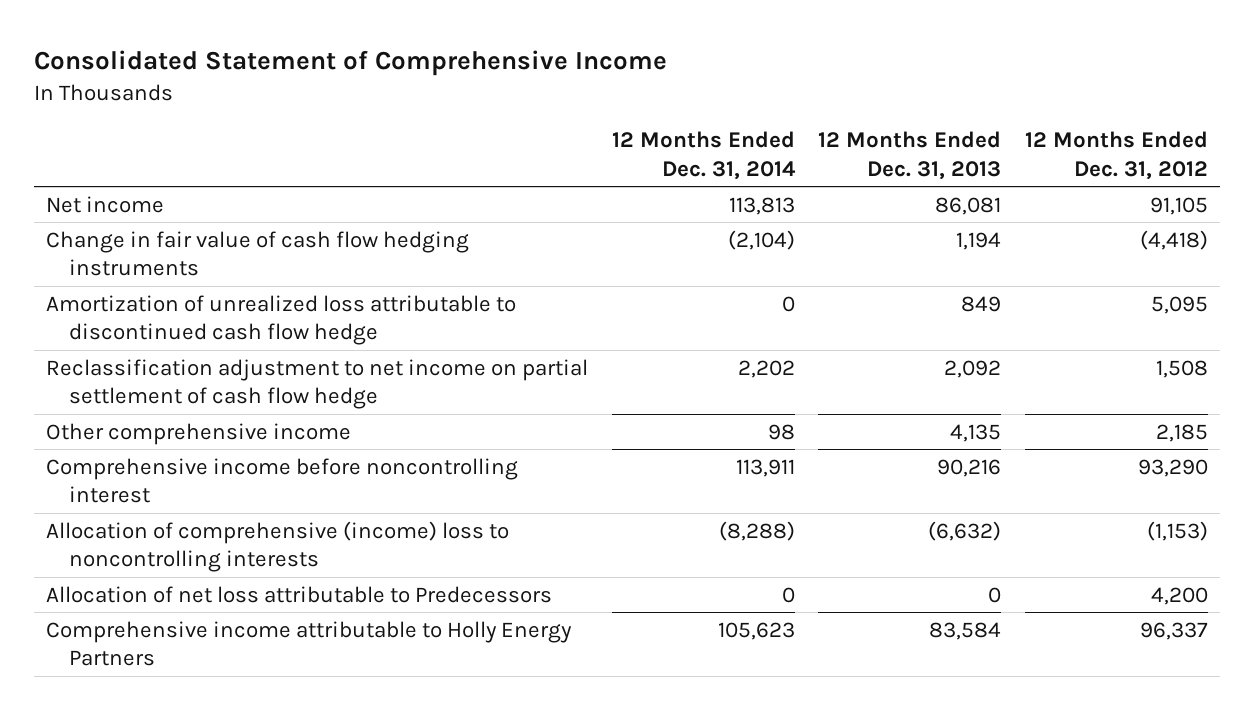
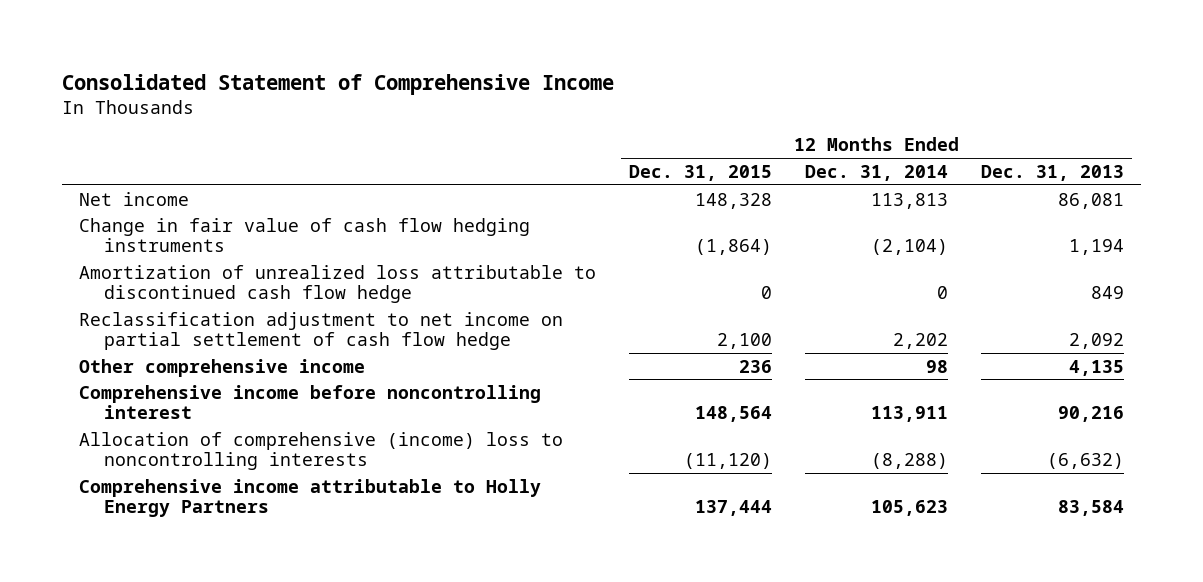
[1024,130,1208,180] 12 Months Ended Dec. 31, 2012 -> none
none -> [628,164,772,181] Dec. 31, 2015
[45,585,552,603] Allocation of net loss attributable to Predecessors -> none

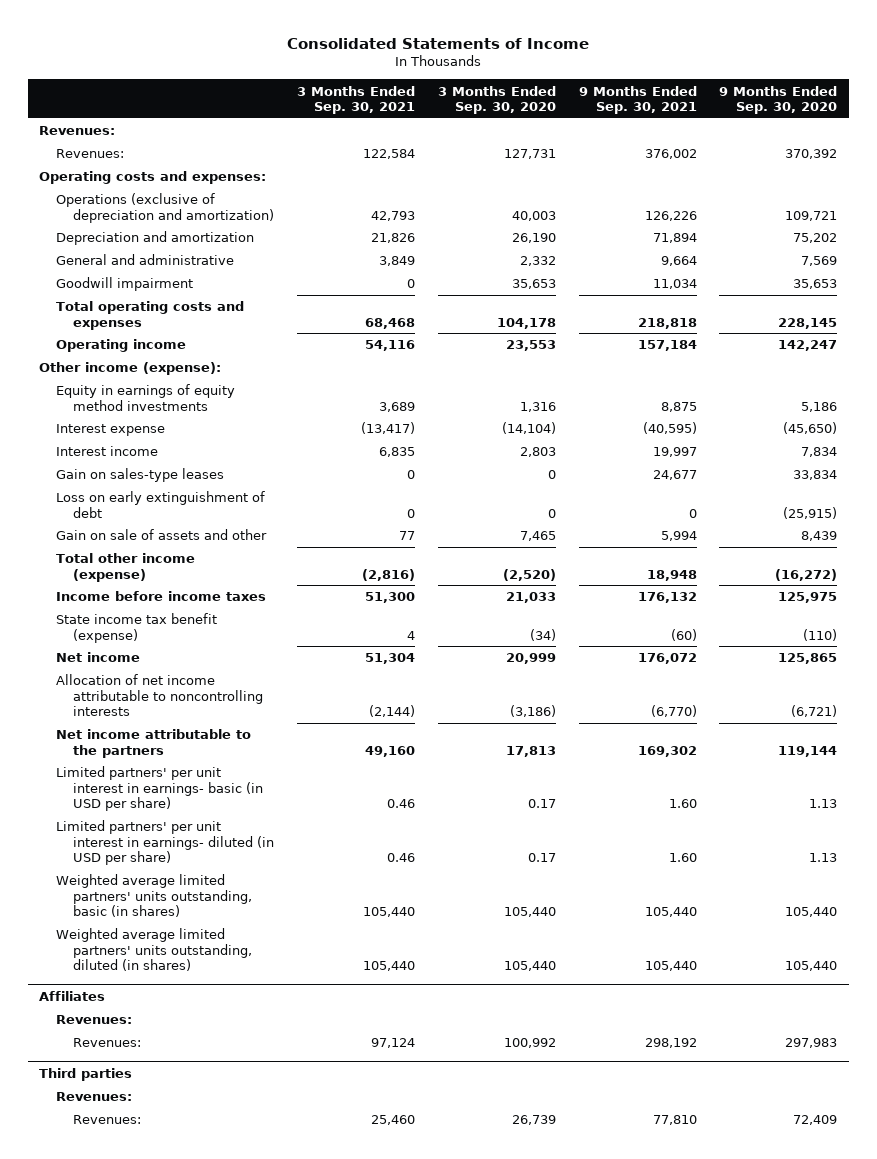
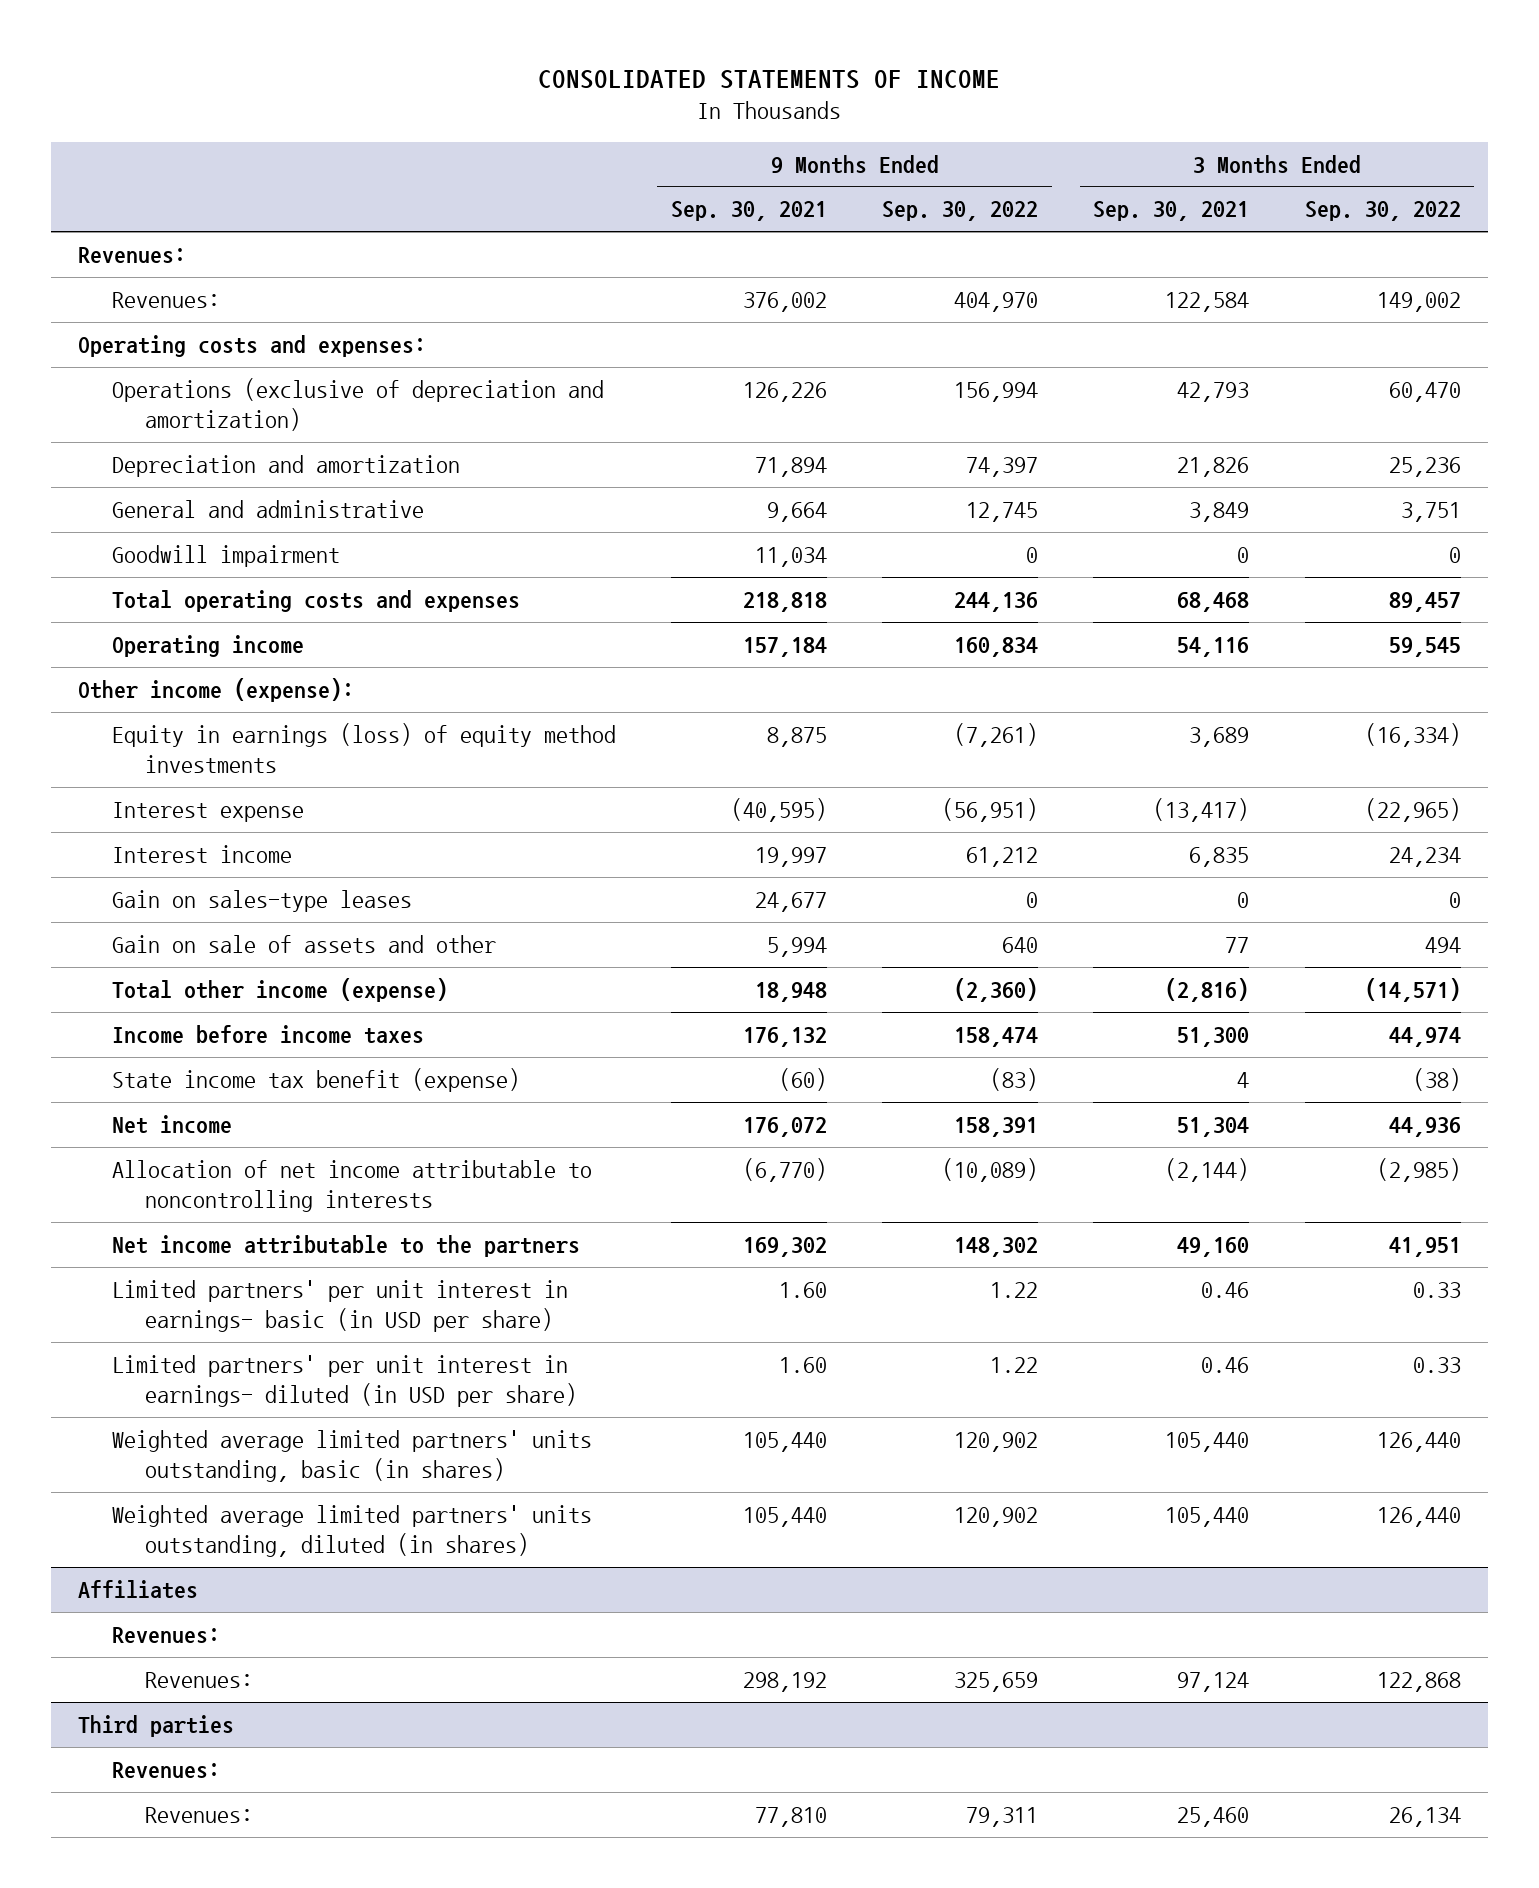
[287,37,590,49] Consolidated Statements of Income -> [538,69,1001,89] CONSOLIDATED STATEMENTS OF INCOME
[437,85,556,114] 3 Months Ended Sep. 30, 2020 -> none
[719,85,838,114] 9 Months Ended Sep. 30, 2020 -> none
none -> [882,201,1039,222] Sep. 30, 2022
none -> [1304,201,1461,222] Sep. 30, 2022
[56,384,236,411] Equity in earnings of equity method investments -> [111,722,616,773] Equity in earnings (loss) of equity method investments
[56,491,266,518] Loss on early extinguishment of debt -> none

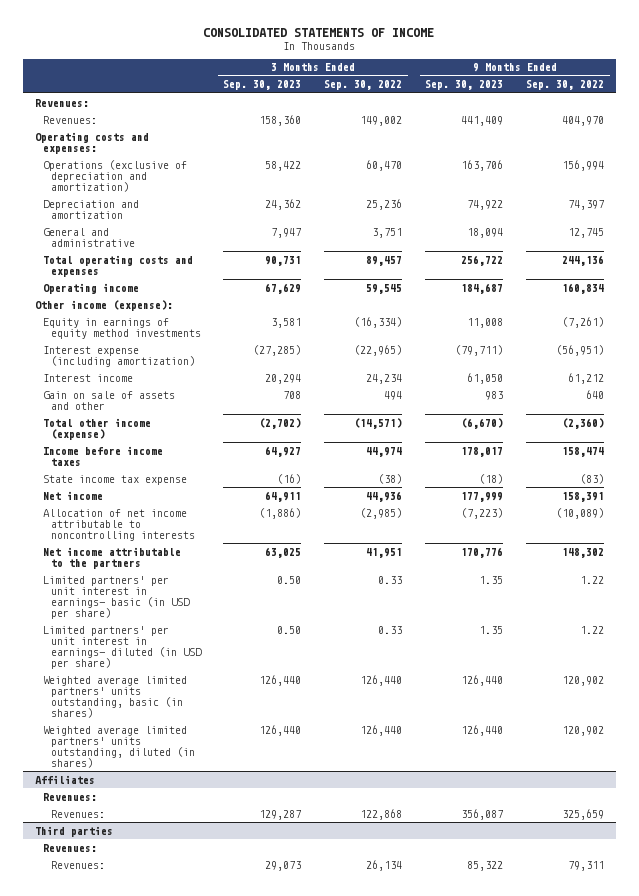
[671,201,828,222] Sep. 30, 2021 -> none
[1093,201,1250,222] Sep. 30, 2021 -> none
none -> [223,80,302,91] Sep. 30, 2023
none -> [425,80,504,91] Sep. 30, 2023
[111,544,340,567] Goodwill impairment -> none
[111,722,616,773] Equity in earnings (loss) of equity method investments -> [42,317,201,339] Equity in earnings of equity method investments
[111,801,304,822] Interest expense -> [42,345,195,367] Interest expense (including amortization)
[111,889,412,912] Gain on sales-type leases -> none
[111,1067,520,1092] State income tax benefit (expense) -> [42,474,187,485] State income tax expense

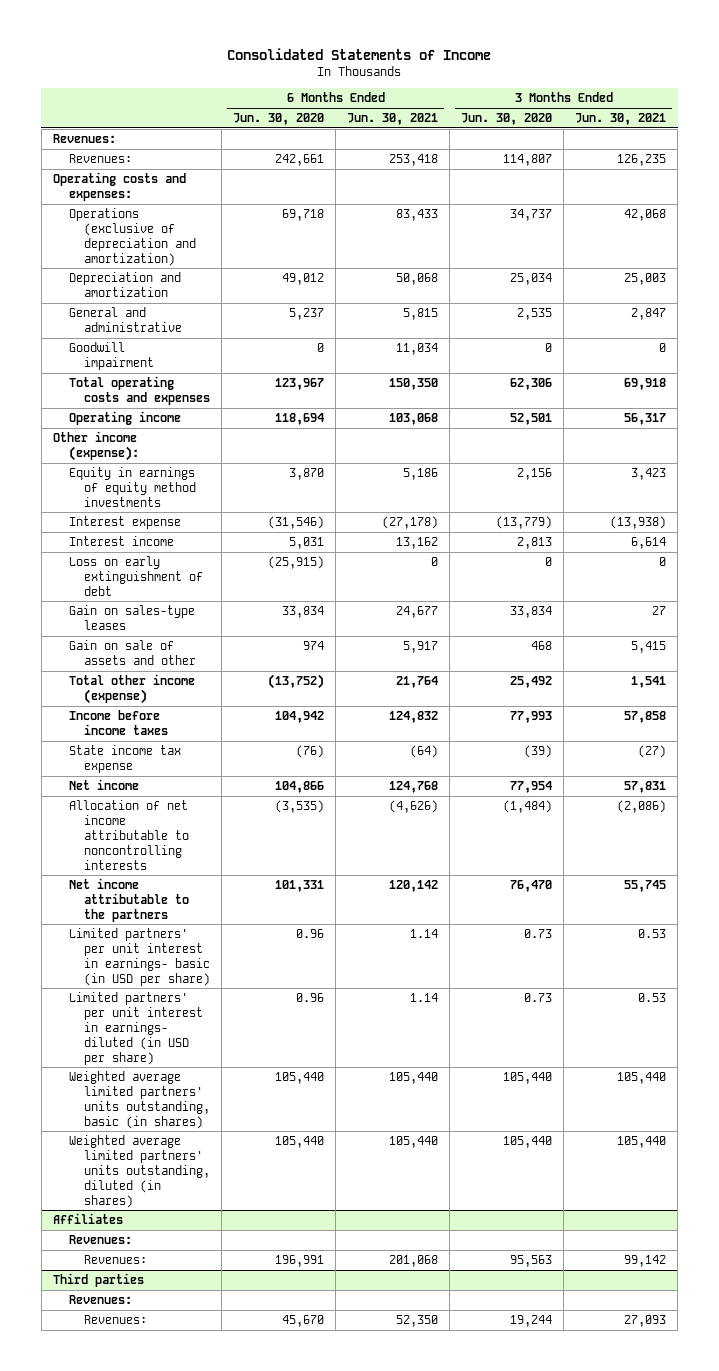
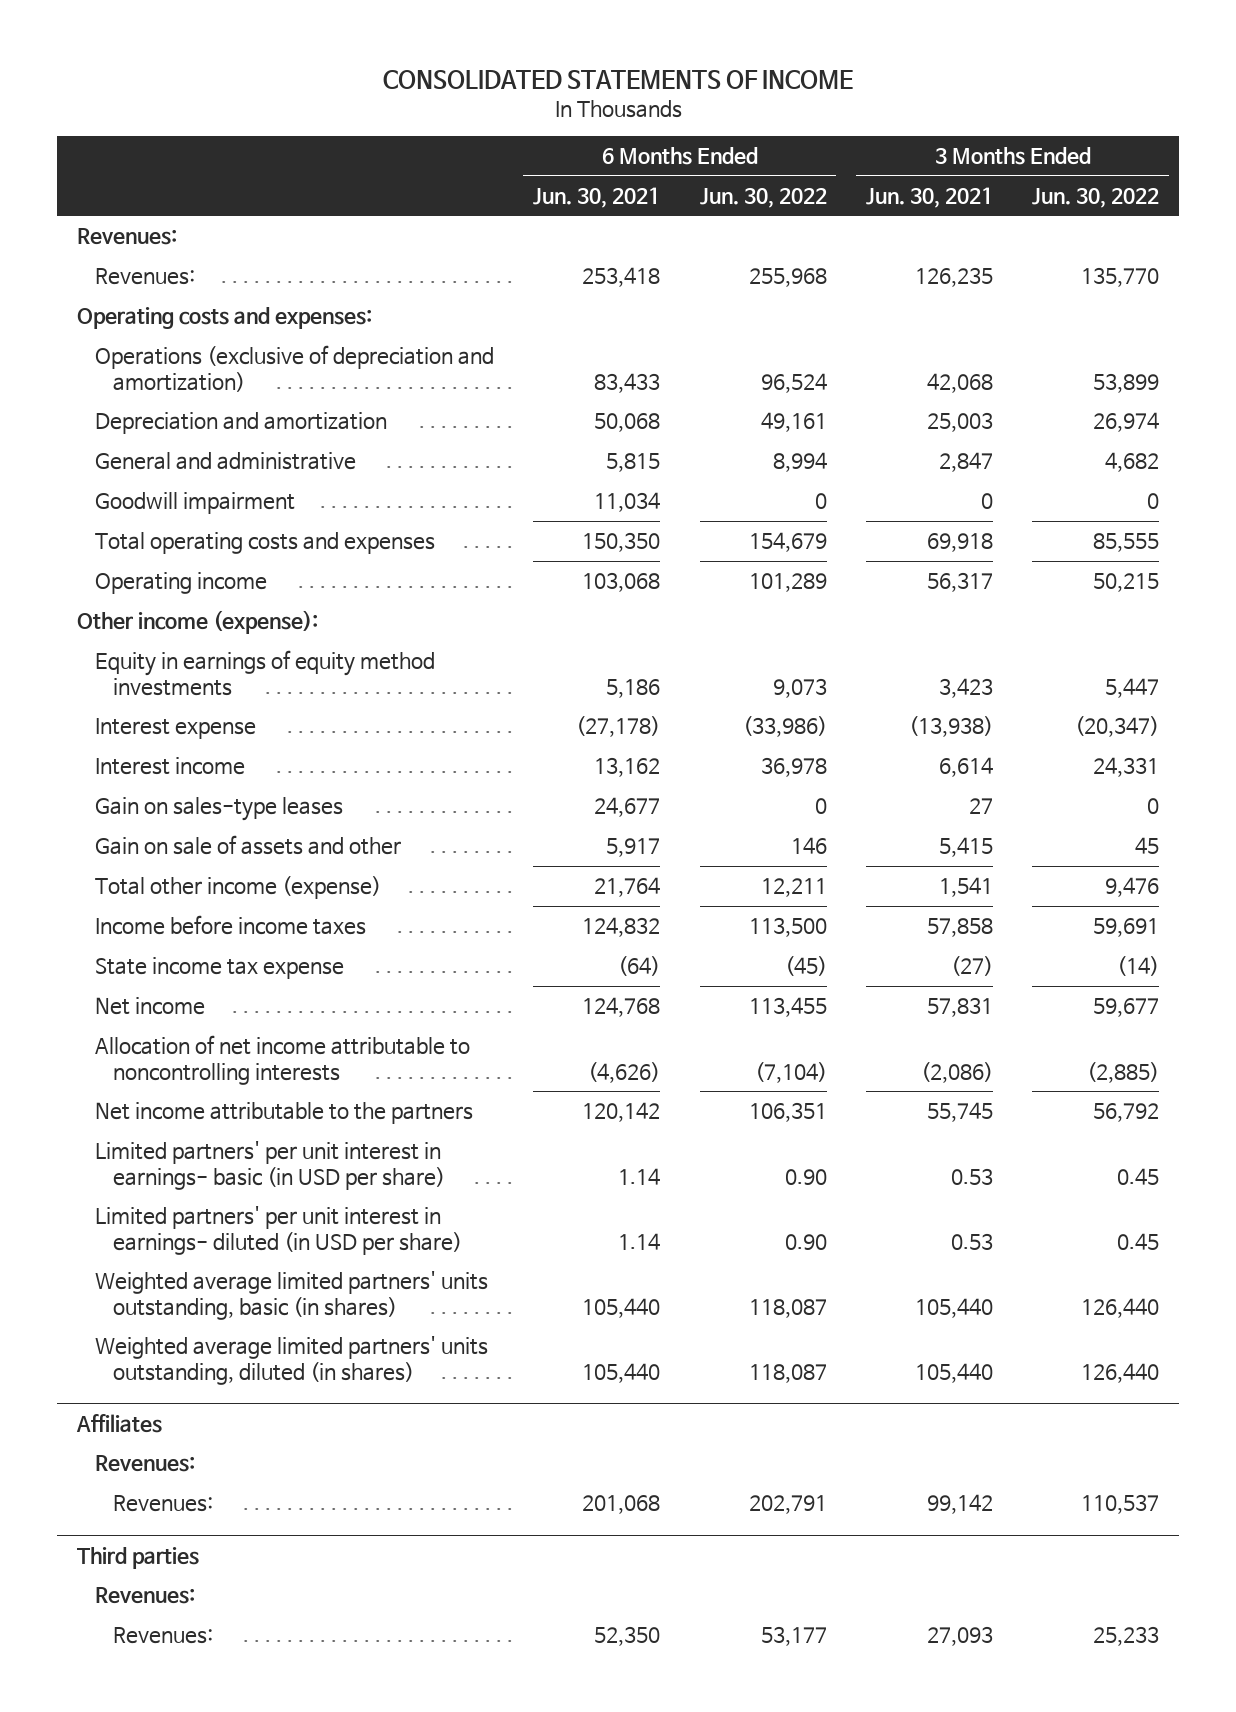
[227,48,492,61] Consolidated Statements of Income -> [383,70,854,90] CONSOLIDATED STATEMENTS OF INCOME
[233,113,325,126] Jun. 30, 2020 -> none
[461,113,553,126] Jun. 30, 2020 -> none
none -> [699,187,827,208] Jun. 30, 2022
none -> [1032,187,1160,208] Jun. 30, 2022
[68,556,204,596] Loss on early extinguishment of debt -> none

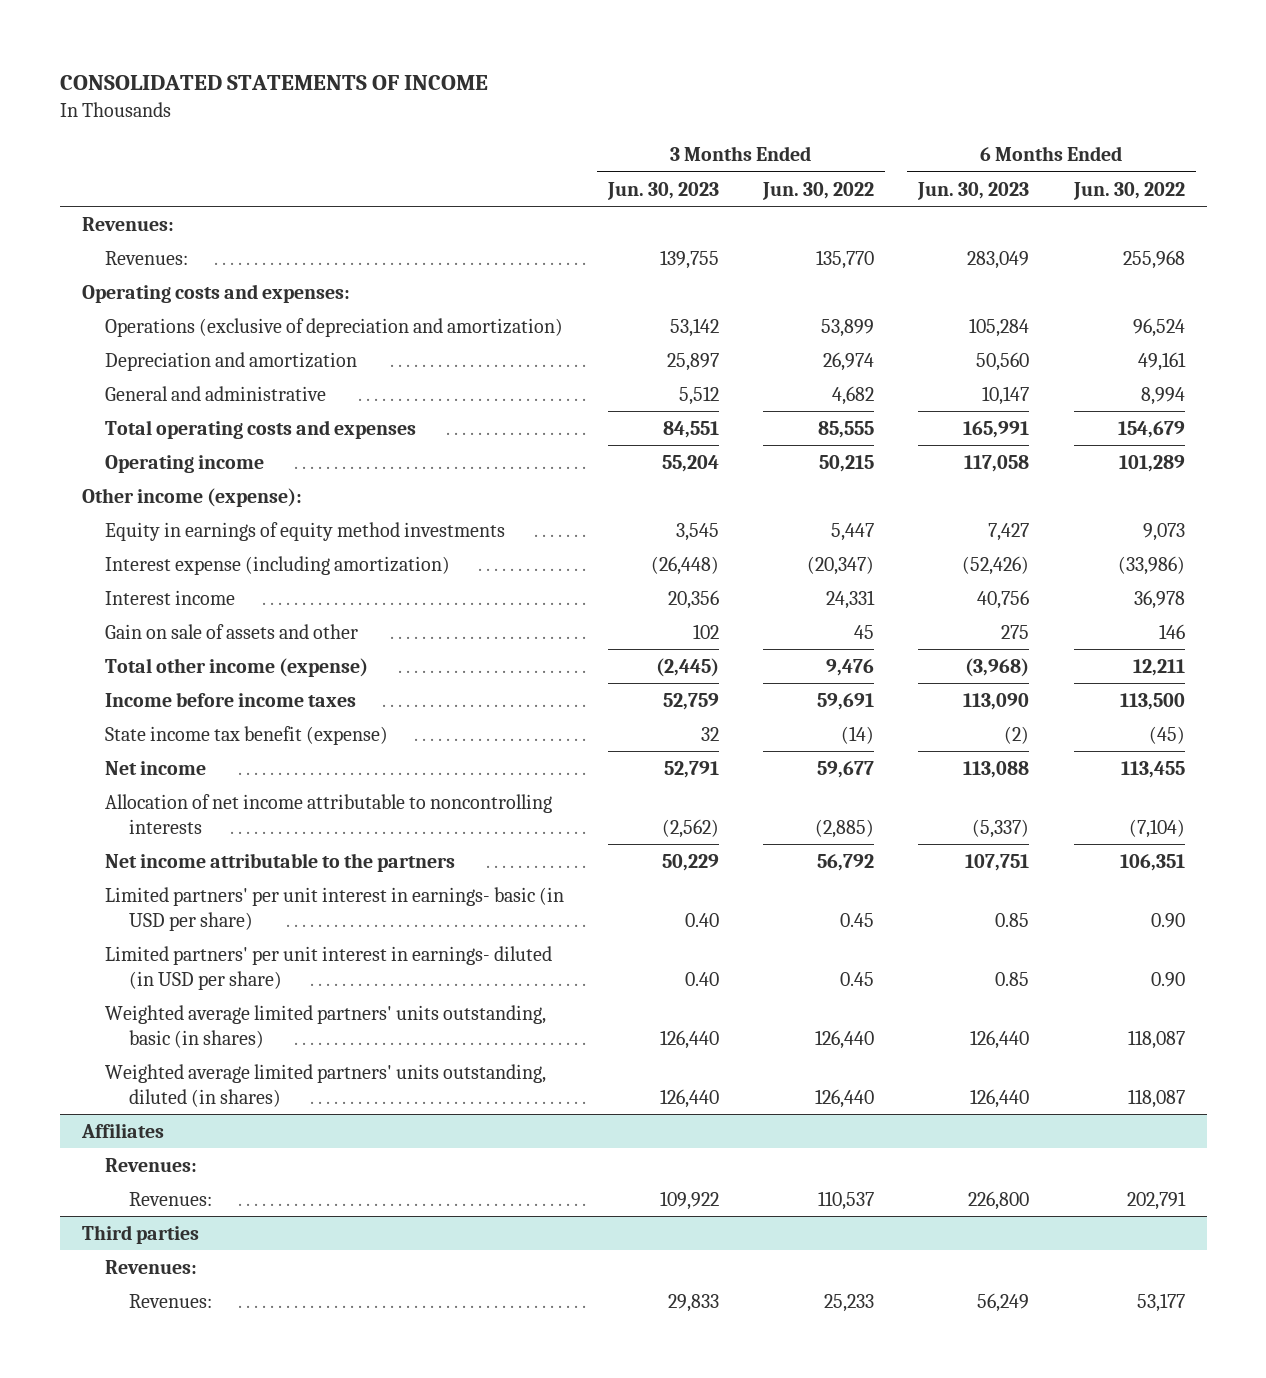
[533,186,661,208] Jun. 30, 2021 -> none
[865,186,993,208] Jun. 30, 2021 -> none
none -> [607,181,720,200] Jun. 30, 2023
none -> [917,181,1030,200] Jun. 30, 2023
[94,492,295,515] Goodwill impairment -> none
[94,718,256,740] Interest expense -> [105,555,451,575] Interest expense (including amortization)
[94,797,343,822] Gain on sales-type leases -> none
[94,957,344,980] State income tax expense -> [105,725,389,745] State income tax benefit (expense)

